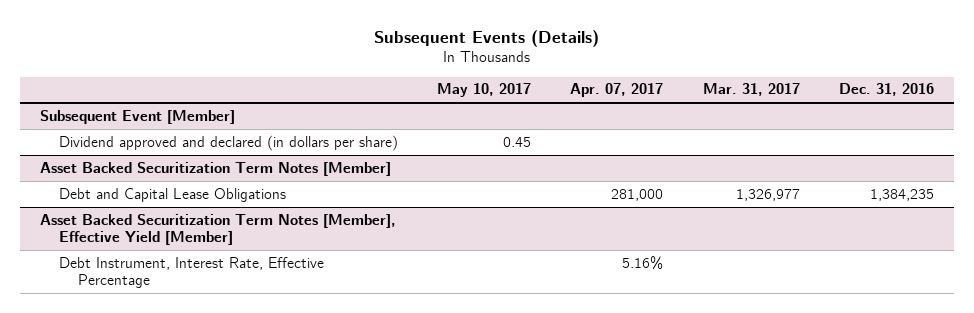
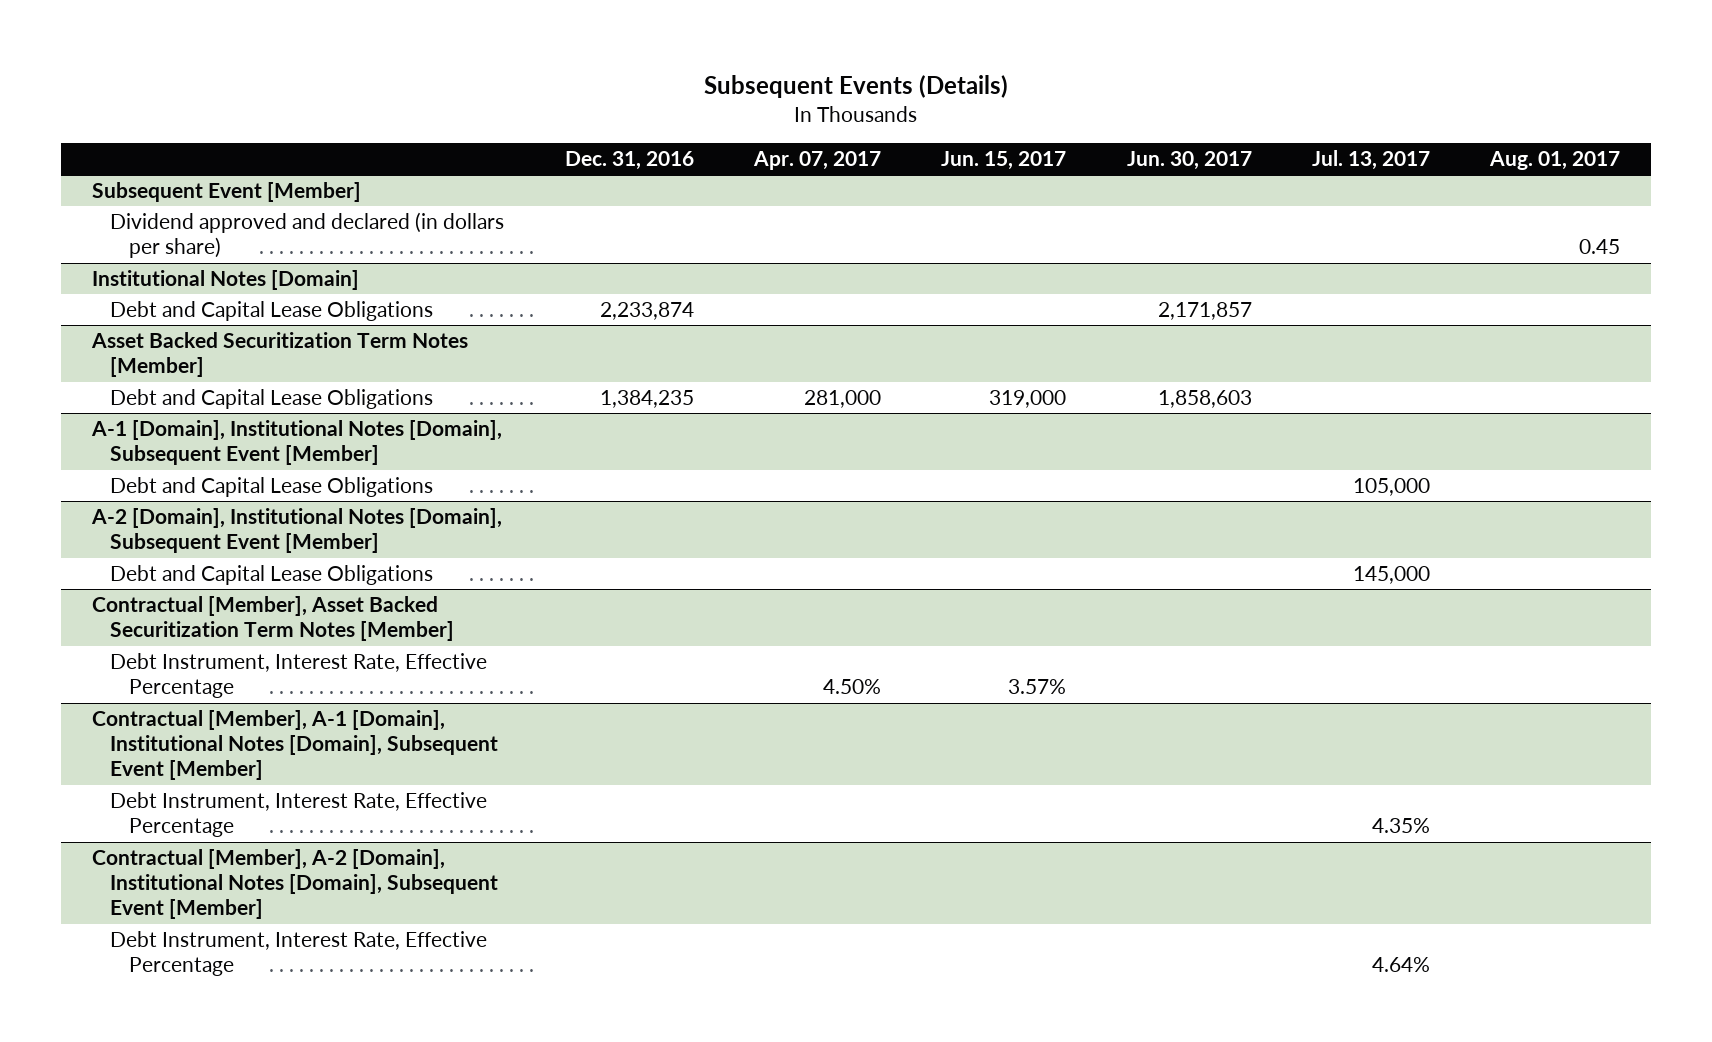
[437,83,532,98] May 10, 2017 -> none
[702,83,800,97] Mar. 31, 2017 -> none
none -> [941,150,1067,170] Jun. 15, 2017
none -> [1126,150,1252,170] Jun. 30, 2017
none -> [1312,149,1431,170] Jul. 13, 2017
none -> [1489,150,1621,170] Aug. 01, 2017
none -> [91,270,359,291] Institutional Notes [Domain]
none -> [110,301,434,322] Debt and Capital Lease Obligations
none -> [90,420,502,466] A-1 [Domain], Institutional Notes [Domain], Subsequent Event [Member]
none -> [110,477,434,498] Debt and Capital Lease Obligations
none -> [90,508,502,554] A-2 [Domain], Institutional Notes [Domain], Subsequent Event [Member]
none -> [110,565,434,586] Debt and Capital Lease Obligations
[39,213,396,245] Asset Backed Securitization Term Notes [Member], Effective Yield [Member] -> [91,596,455,642] Contractual [Member], Asset Backed Securitization Term Notes [Member]
[622,255,664,270] 5.16% -> [822,679,881,695] 4.50%
none -> [91,710,499,781] Contractual [Member], A-1 [Domain], Institutional Notes [Domain], Subsequent Event [Member]
none -> [110,792,488,838] Debt Instrument, Interest Rate, Effective Percentage
none -> [91,849,499,920] Contractual [Member], A-2 [Domain], Institutional Notes [Domain], Subsequent Event [Member]
none -> [110,931,488,977] Debt Instrument, Interest Rate, Effective Percentage

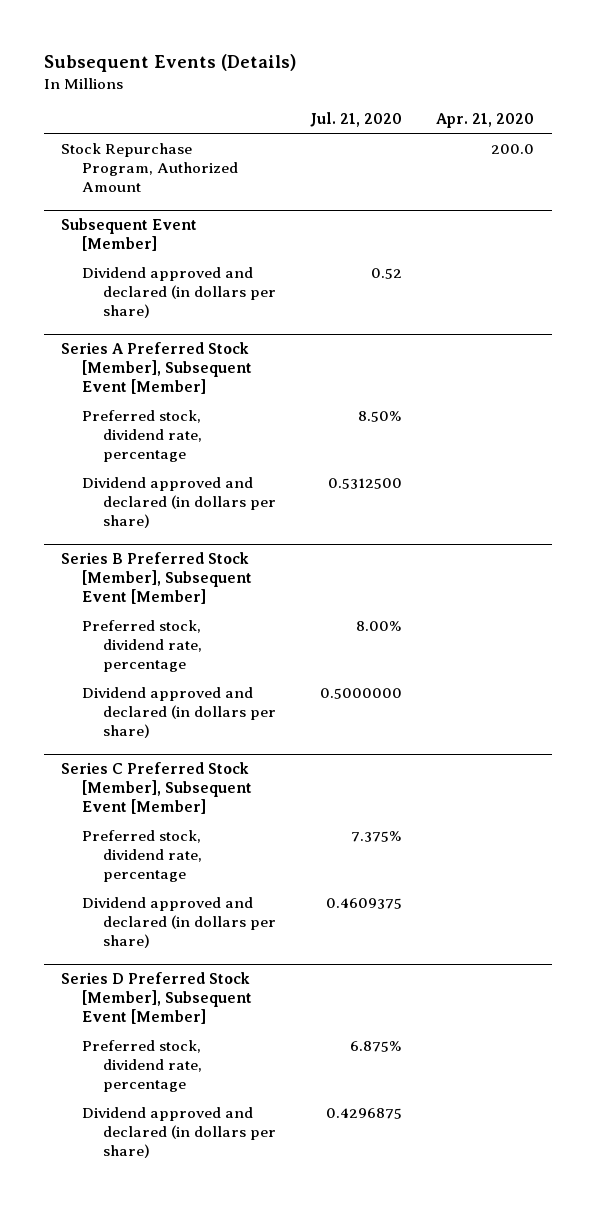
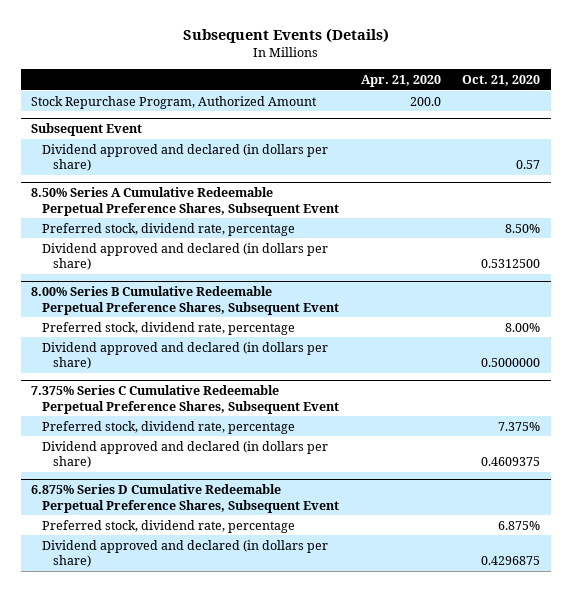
[310,112,403,128] Jul. 21, 2020 -> none
none -> [461,75,540,87] Oct. 21, 2020
[61,218,198,252] Subsequent Event [Member] -> [31,123,143,137] Subsequent Event
[61,342,253,395] Series A Preferred Stock [Member], Subsequent Event [Member] -> none
[82,409,203,462] Preferred stock, dividend rate, percentage -> none
[82,476,277,528] Dividend approved and declared (in dollars per share) -> none
[61,552,253,605] Series B Preferred Stock [Member], Subsequent Event [Member] -> none
[82,619,203,672] Preferred stock, dividend rate, percentage -> none
[82,686,277,738] Dividend approved and declared (in dollars per share) -> none
[61,762,253,815] Series C Preferred Stock [Member], Subsequent Event [Member] -> none
[82,829,203,882] Preferred stock, dividend rate, percentage -> none
[82,896,277,948] Dividend approved and declared (in dollars per share) -> none
[61,972,253,1025] Series D Preferred Stock [Member], Subsequent Event [Member] -> none
[82,1039,203,1092] Preferred stock, dividend rate, percentage -> none
[82,1106,277,1158] Dividend approved and declared (in dollars per share) -> none
none -> [31,187,340,216] 8.50% Series A Cumulative Redeemable Perpetual Preference Shares, Subsequent Event
none -> [42,222,296,236] Preferred stock, dividend rate, percentage
none -> [42,242,329,270] Dividend approved and declared (in dollars per share)
none -> [31,286,340,315] 8.00% Series B Cumulative Redeemable Perpetual Preference Shares, Subsequent Event
none -> [42,321,296,335] Preferred stock, dividend rate, percentage
none -> [42,341,329,369] Dividend approved and declared (in dollars per share)
none -> [31,385,340,414] 7.375% Series C Cumulative Redeemable Perpetual Preference Shares, Subsequent Event
none -> [42,420,296,434] Preferred stock, dividend rate, percentage
none -> [42,440,329,468] Dividend approved and declared (in dollars per share)
none -> [31,484,340,513] 6.875% Series D Cumulative Redeemable Perpetual Preference Shares, Subsequent Event
none -> [42,519,296,533] Preferred stock, dividend rate, percentage
none -> [42,539,329,567] Dividend approved and declared (in dollars per share)

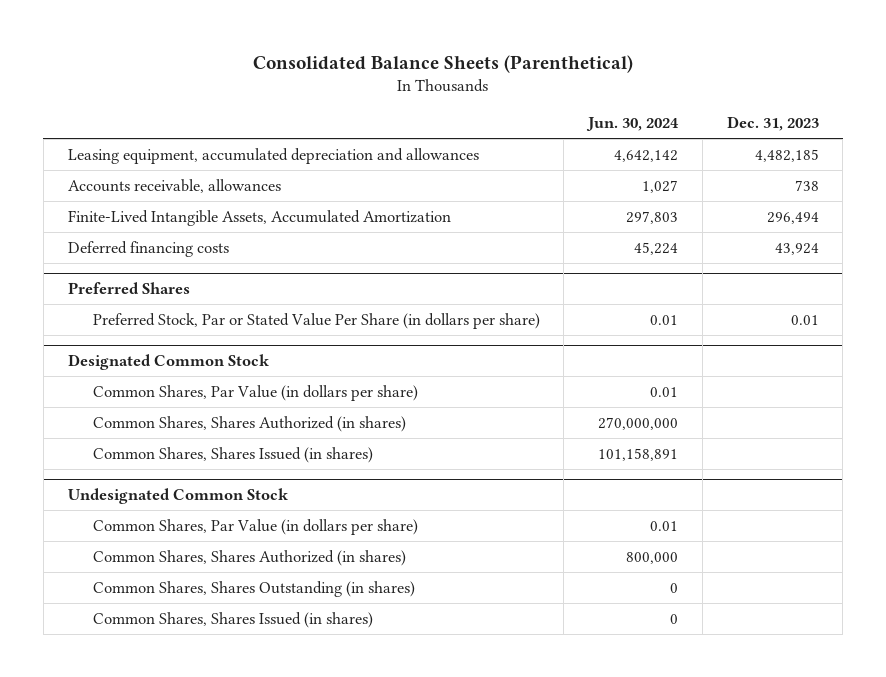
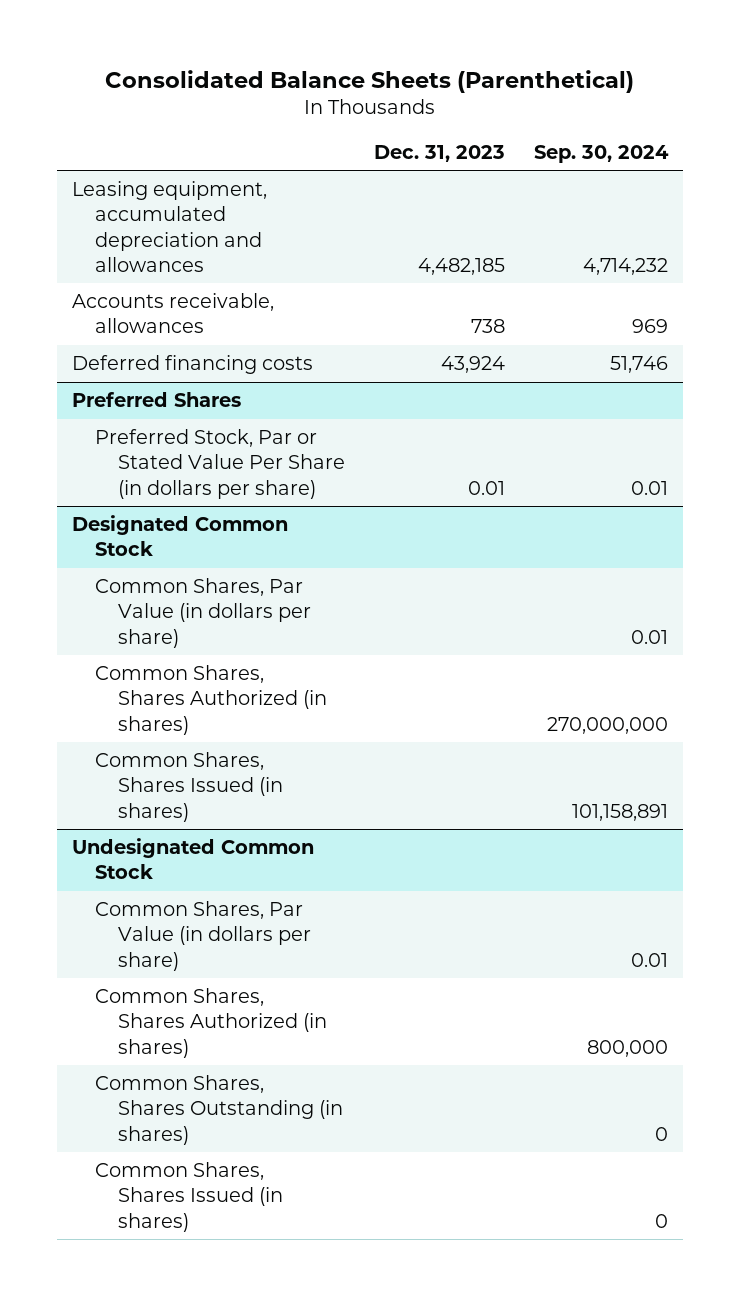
[586,116,680,131] Jun. 30, 2024 -> none
none -> [534,144,670,163] Sep. 30, 2024
[67,209,451,226] Finite-Lived Intangible Assets, Accumulated Amortization -> none

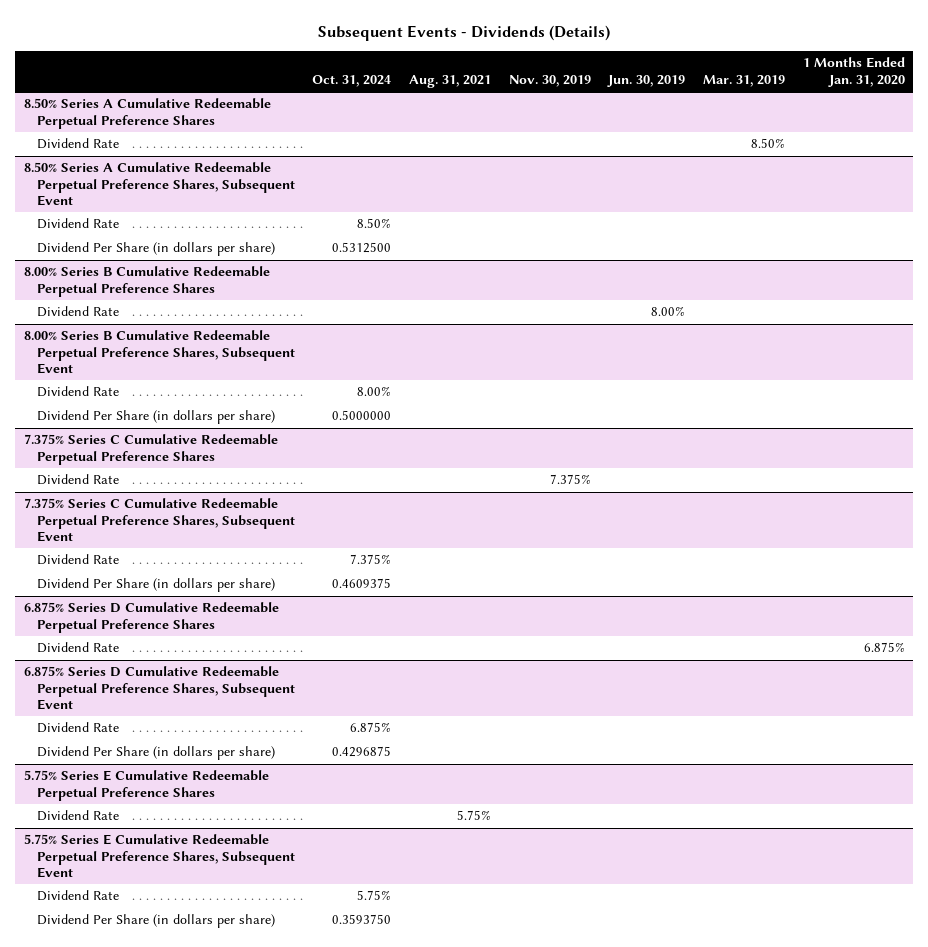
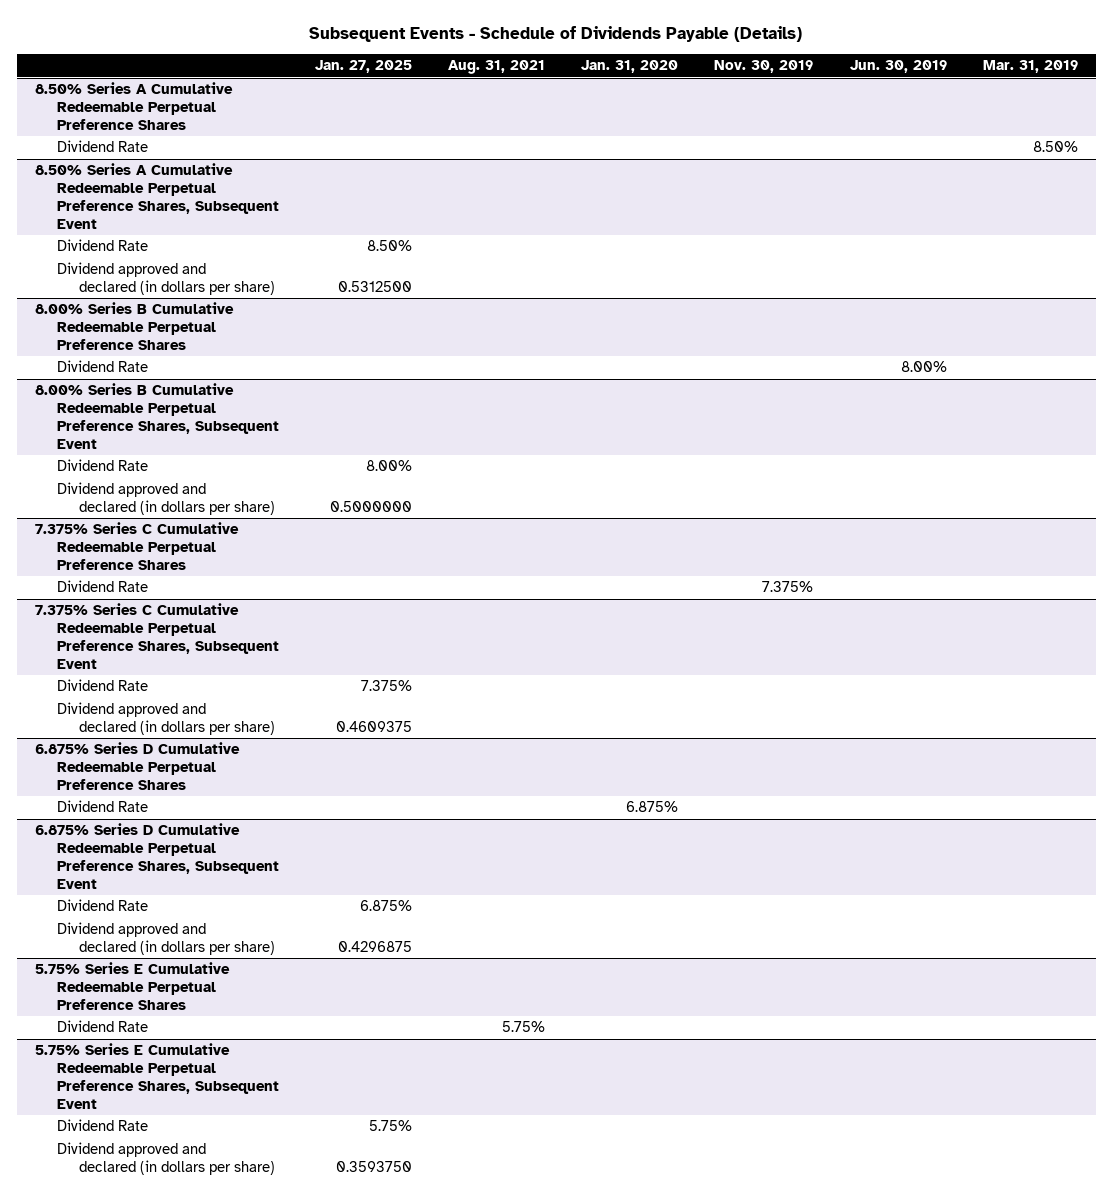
[318,24,611,41] Subsequent Events - Dividends (Details) -> [309,26,803,43] Subsequent Events - Schedule of Dividends Payable (Details)
[312,74,392,87] Oct. 31, 2024 -> none
[802,57,905,87] 1 Months Ended Jan. 31, 2020 -> none
none -> [315,60,413,74] Jan. 27, 2025
none -> [581,60,679,74] Jan. 31, 2020
[36,242,275,257] Dividend Per Share (in dollars per share) -> [57,262,276,296] Dividend approved and declared (in dollars per share)
[36,410,275,425] Dividend Per Share (in dollars per share) -> [57,482,276,516] Dividend approved and declared (in dollars per share)
[36,578,275,593] Dividend Per Share (in dollars per share) -> [57,702,276,736] Dividend approved and declared (in dollars per share)
[36,746,275,761] Dividend Per Share (in dollars per share) -> [57,922,276,956] Dividend approved and declared (in dollars per share)
[36,914,275,929] Dividend Per Share (in dollars per share) -> [57,1142,276,1176] Dividend approved and declared (in dollars per share)

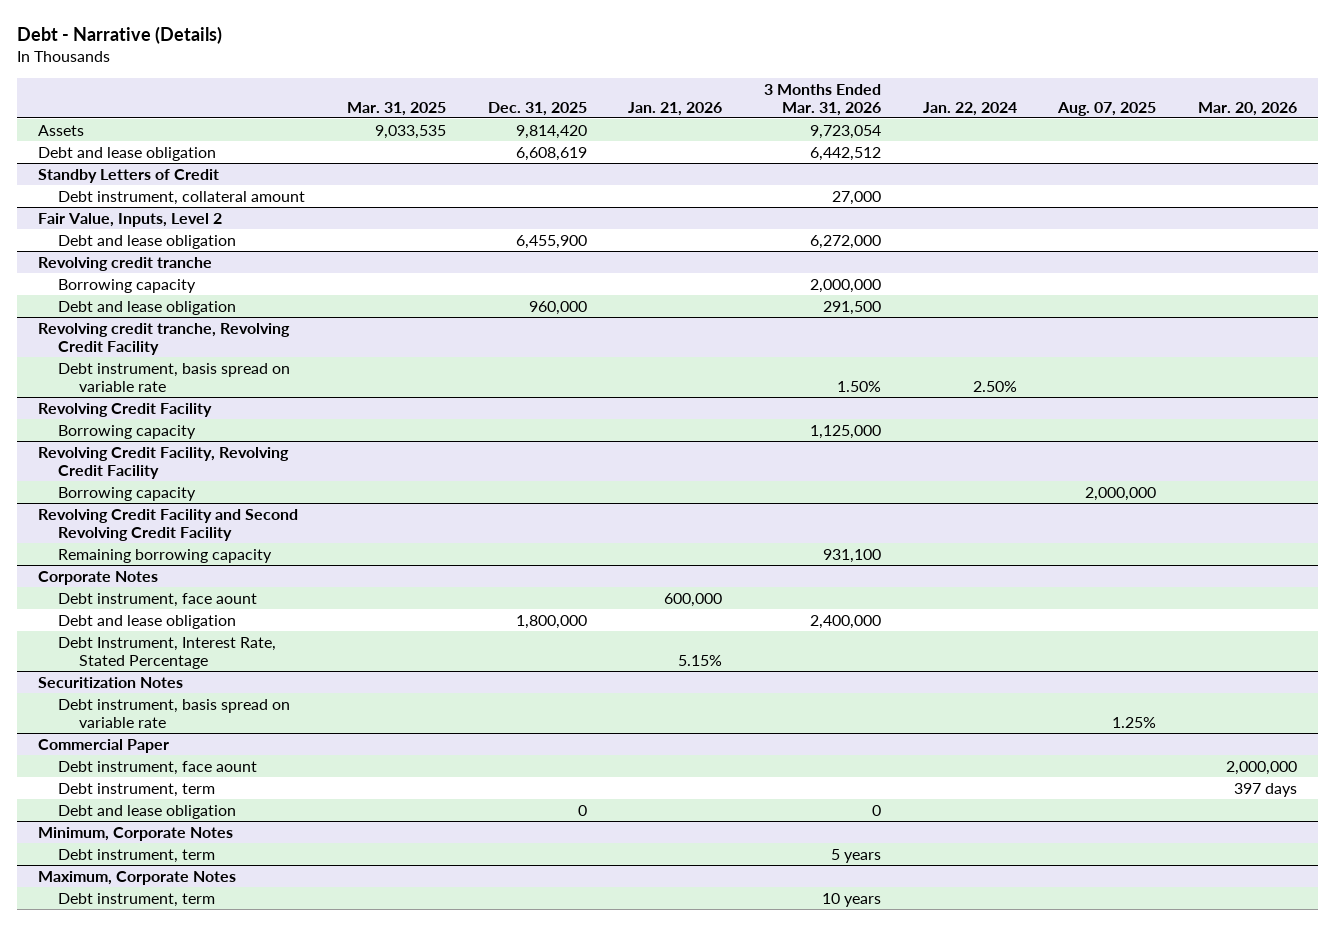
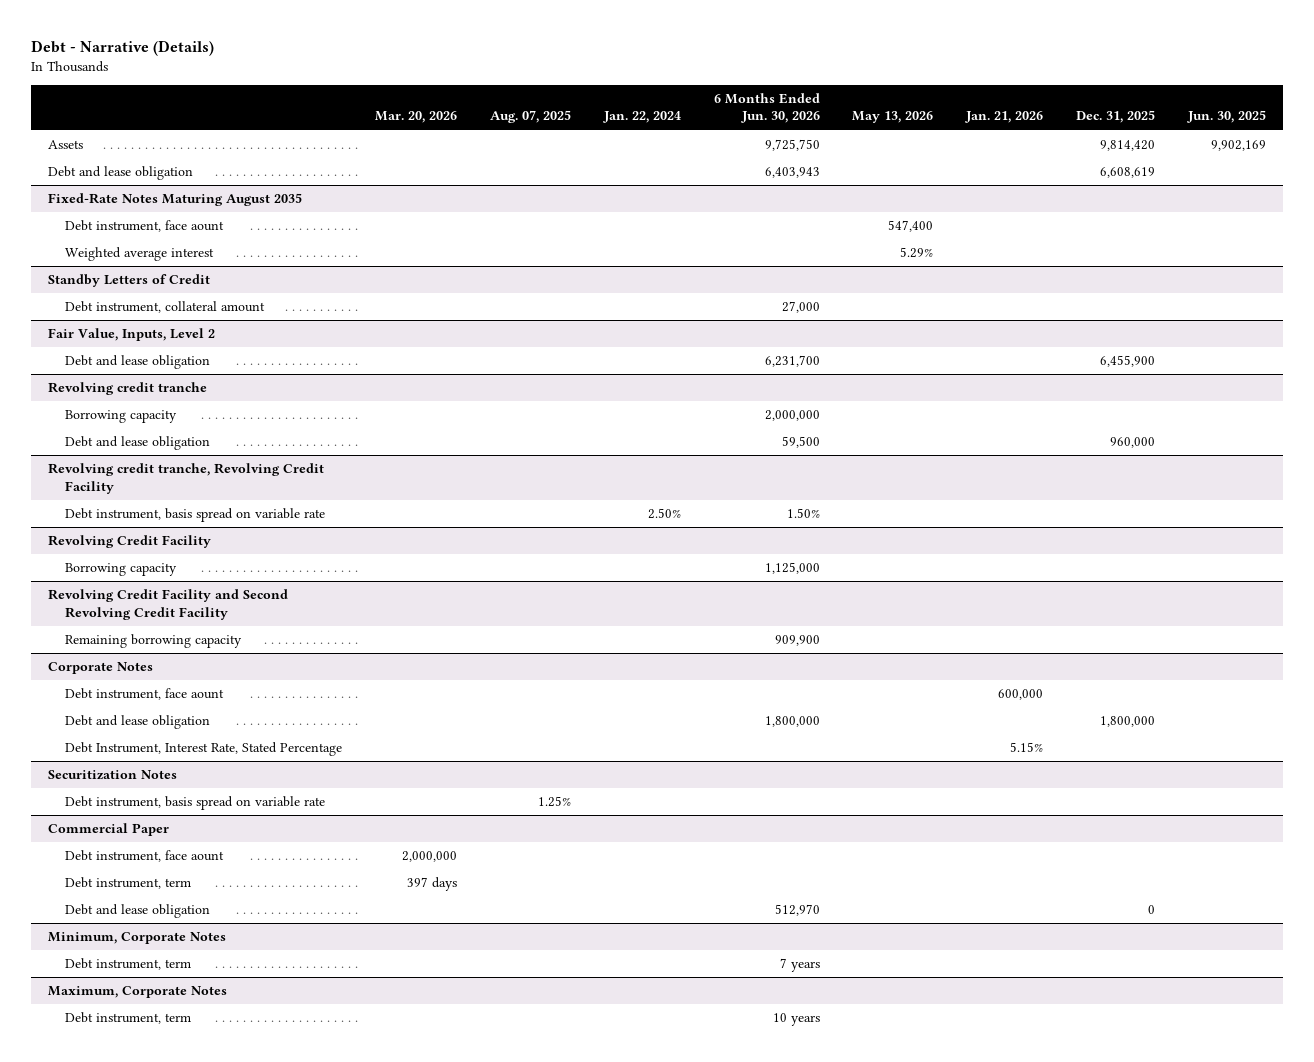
[346,101,446,116] Mar. 31, 2025 -> none
[763,83,881,116] 3 Months Ended Mar. 31, 2026 -> none
none -> [713,92,820,124] 6 Months Ended Jun. 30, 2026
none -> [852,111,934,124] May 13, 2026
none -> [1187,110,1267,124] Jun. 30, 2025
none -> [47,193,302,207] Fixed-Rate Notes Maturing August 2035
none -> [64,220,224,233] Debt instrument, face aount
none -> [64,247,214,262] Weighted average interest
[37,446,289,479] Revolving Credit Facility, Revolving Credit Facility -> none
[58,486,197,501] Borrowing capacity -> none

